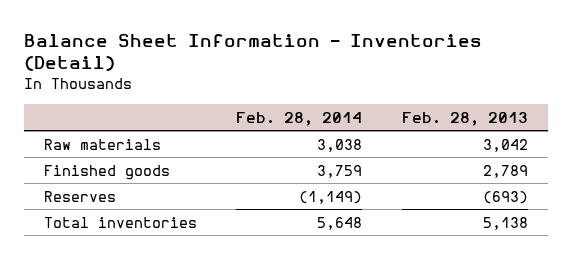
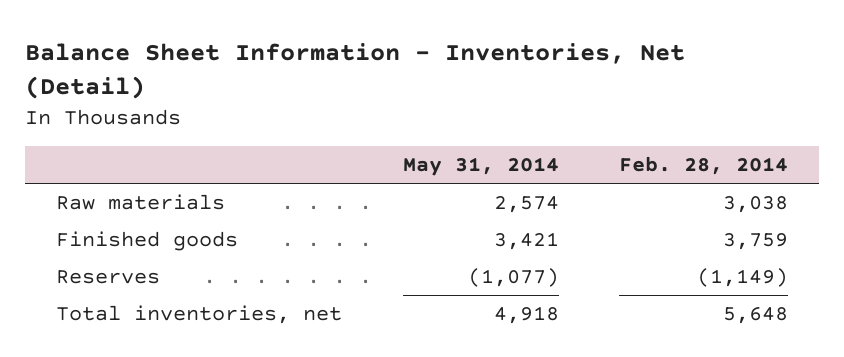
[23,33,482,72] Balance Sheet Information - Inventories (Detail) -> [25,42,686,100] Balance Sheet Information - Inventories, Net (Detail)
[401,111,528,126] Feb. 28, 2013 -> none
none -> [402,157,559,177] May 31, 2014
[43,216,197,228] Total inventories -> [55,304,342,324] Total inventories, net

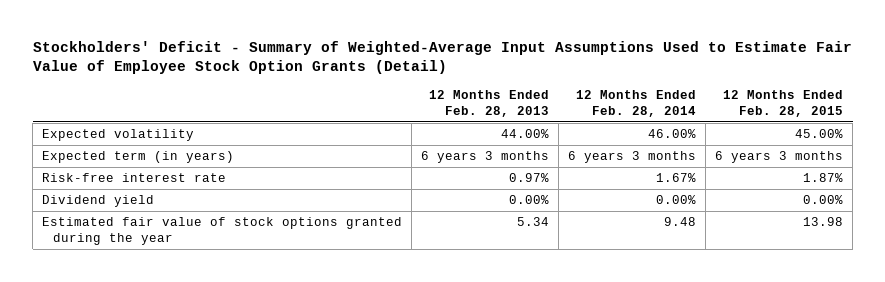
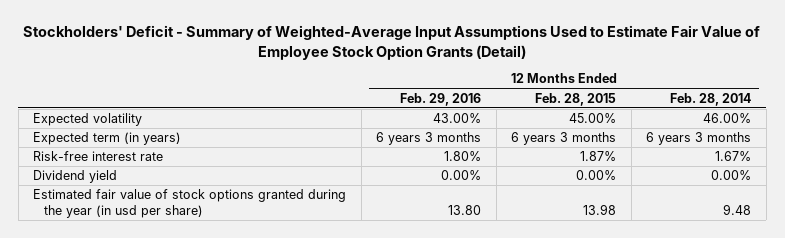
[429,89,550,117] 12 Months Ended Feb. 28, 2013 -> none
none -> [400,92,482,106] Feb. 29, 2016
[42,217,403,246] Estimated fair value of stock options granted during the year -> [33,189,347,218] Estimated fair value of stock options granted during the year (in usd per share)

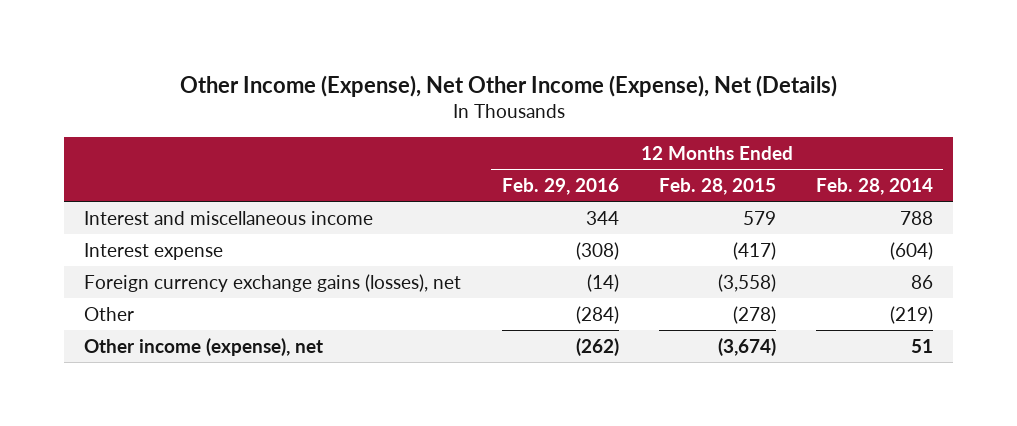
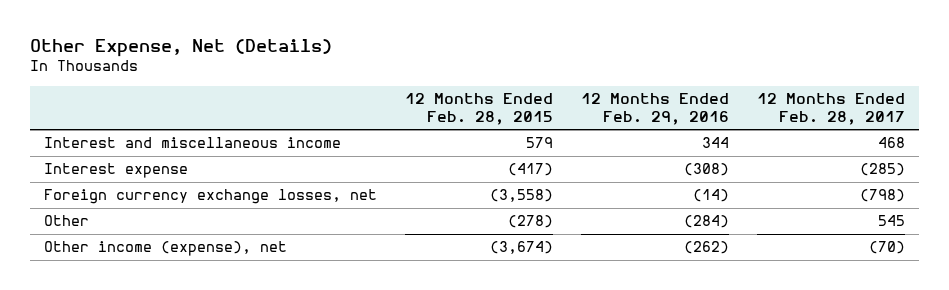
[179,75,837,98] Other Income (Expense), Net Other Income (Expense), Net (Details) -> [29,38,332,57] Other Expense, Net (Details)
[815,177,933,195] Feb. 28, 2014 -> none
none -> [757,92,906,126] 12 Months Ended Feb. 28, 2017
[84,273,462,292] Foreign currency exchange gains (losses), net -> [43,189,377,205] Foreign currency exchange losses, net

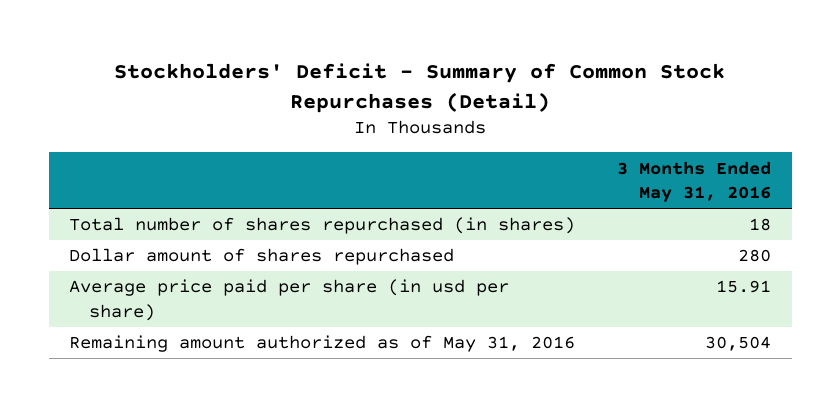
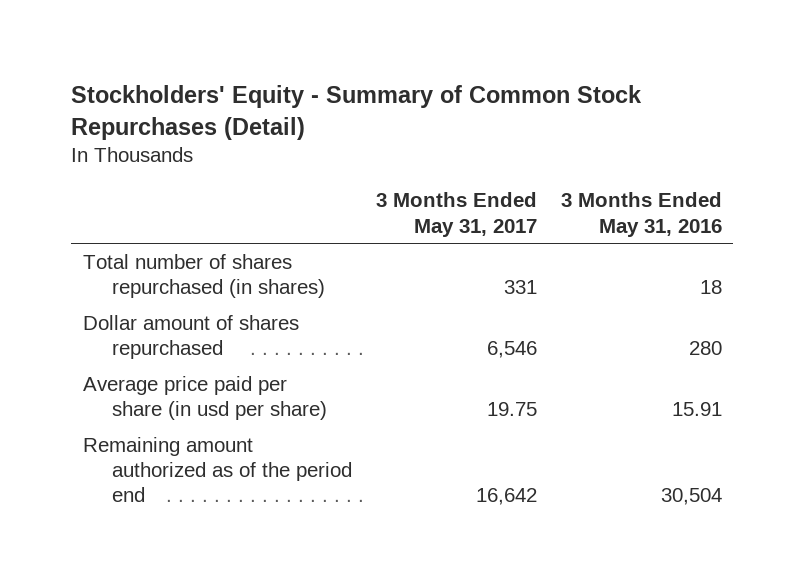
[114,63,726,113] Stockholders' Deficit - Summary of Common Stock Repurchases (Detail) -> [70,84,642,140] Stockholders' Equity - Summary of Common Stock Repurchases (Detail)
none -> [375,192,537,237] 3 Months Ended May 31, 2017
[69,335,576,353] Remaining amount authorized as of May 31, 2016 -> [82,436,353,503] Remaining amount authorized as of the period end

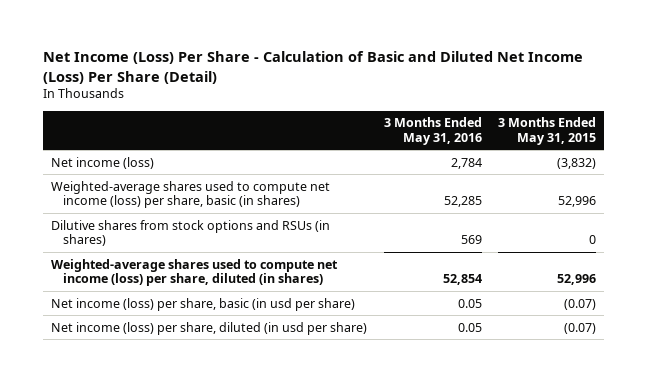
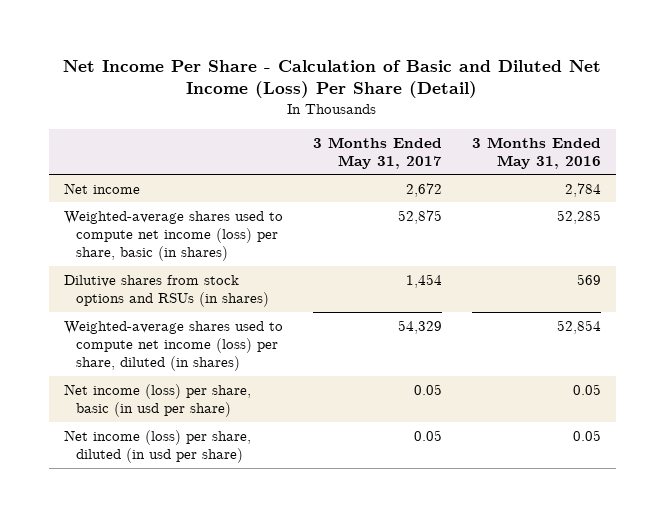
[43,51,584,84] Net Income (Loss) Per Share - Calculation of Basic and Diluted Net Income (Loss) Per Share (Detail) -> [63,59,602,99] Net Income Per Share - Calculation of Basic and Diluted Net Income (Loss) Per Share (Detail)
[497,117,596,145] 3 Months Ended May 31, 2015 -> none
none -> [312,136,442,169] 3 Months Ended May 31, 2017
[51,156,155,169] Net income (loss) -> [64,182,141,194] Net income

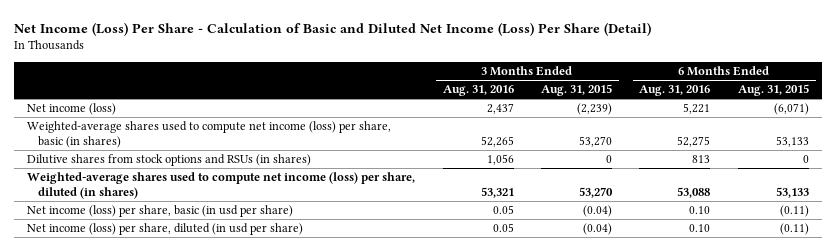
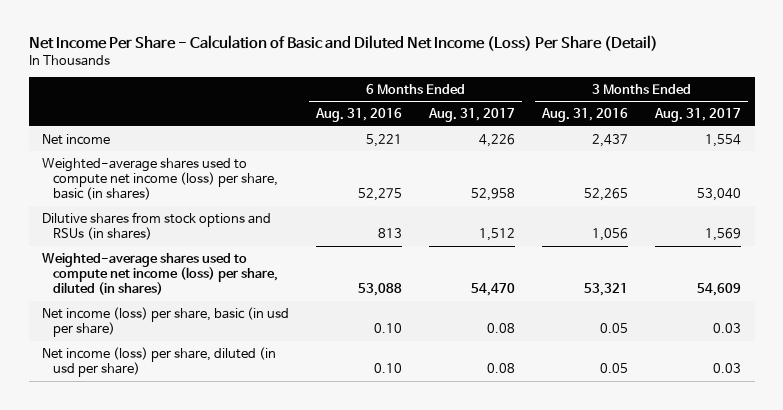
[13,21,651,36] Net Income (Loss) Per Share - Calculation of Basic and Diluted Net Income (Loss) Per Share (Detail) -> [28,34,658,51] Net Income Per Share - Calculation of Basic and Diluted Net Income (Loss) Per Share (Detail)
[541,84,613,97] Aug. 31, 2015 -> none
[737,84,809,97] Aug. 31, 2015 -> none
none -> [428,108,516,123] Aug. 31, 2017
none -> [654,108,742,123] Aug. 31, 2017
[27,103,117,116] Net income (loss) -> [42,133,111,145] Net income

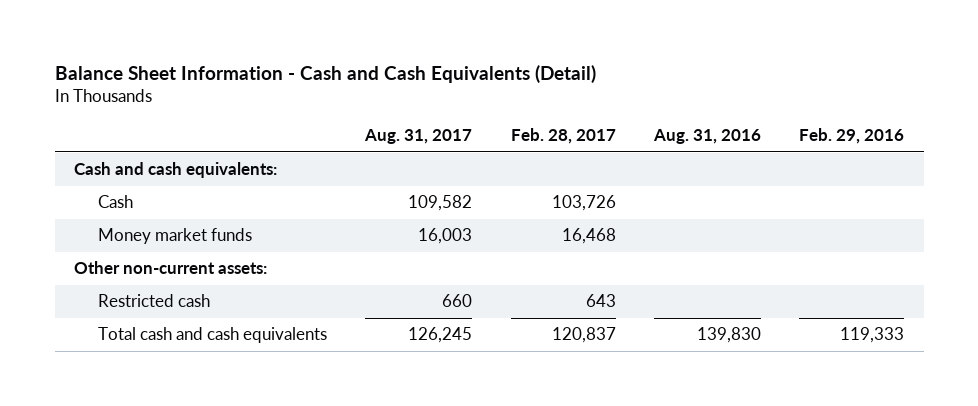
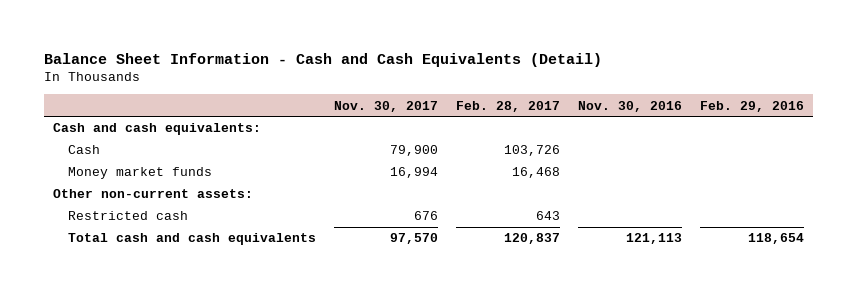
[364,129,473,145] Aug. 31, 2017 -> none
[653,129,762,145] Aug. 31, 2016 -> none
none -> [333,100,438,112] Nov. 30, 2017
none -> [577,100,682,112] Nov. 30, 2016
[840,327,905,344] 119,333 -> [747,233,804,245] 118,654

